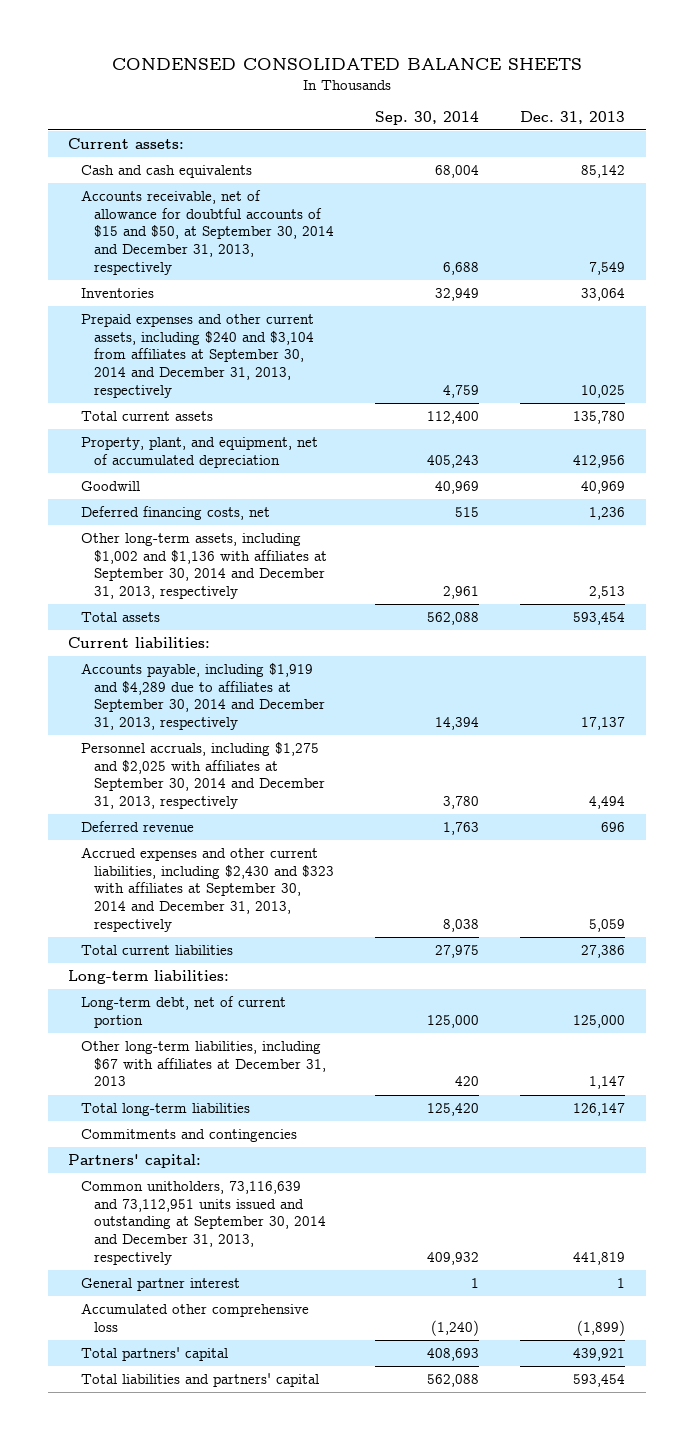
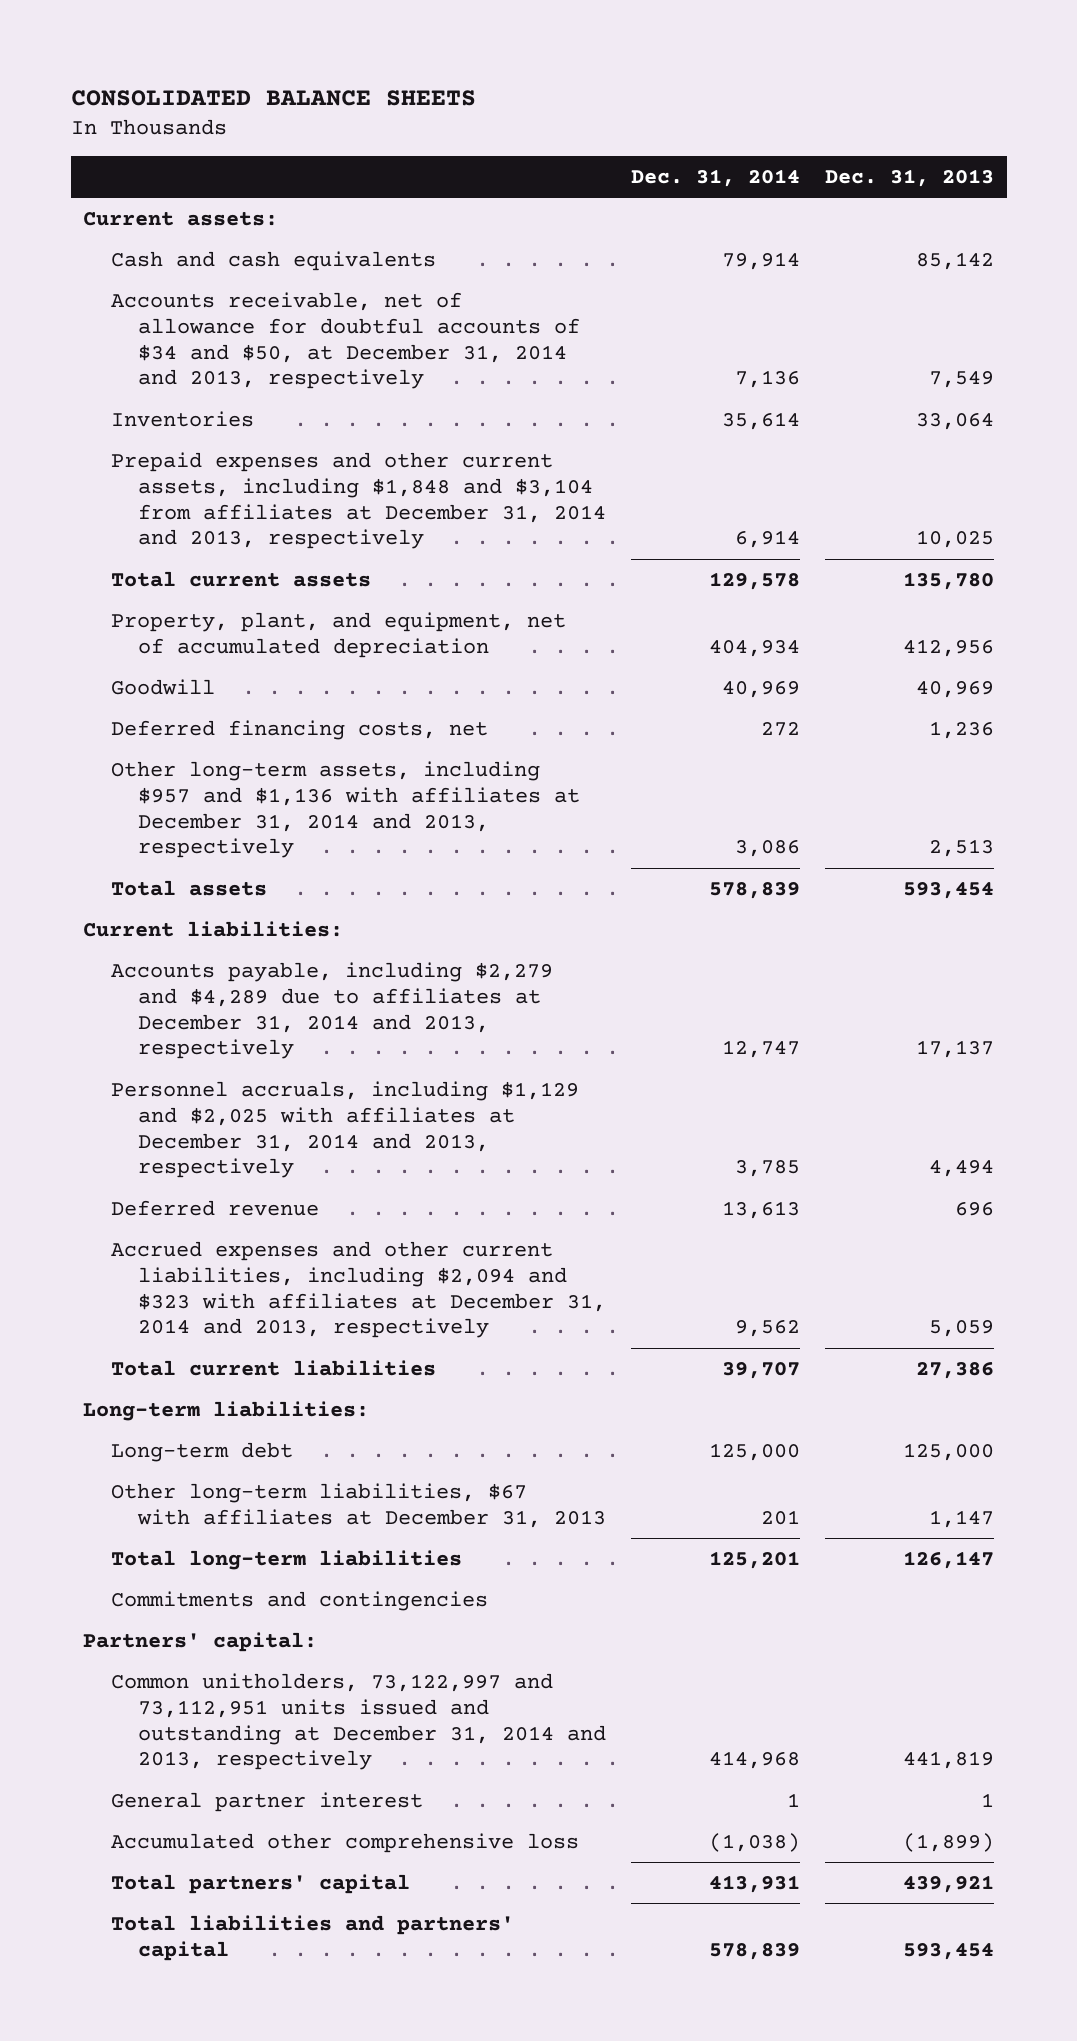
[111,58,582,71] CONDENSED CONSOLIDATED BALANCE SHEETS -> [70,89,476,106] CONSOLIDATED BALANCE SHEETS
[374,110,479,125] Sep. 30, 2014 -> none
none -> [631,169,801,188] Dec. 31, 2014
[81,189,334,275] Accounts receivable, net of allowance for doubtful accounts of $15 and $50, at September 30, 2014 and December 31, 2013, respectively -> [110,291,581,390] Accounts receivable, net of allowance for doubtful accounts of $34 and $50, at December 31, 2014 and 2013, respectively
[81,313,315,398] Prepaid expenses and other current assets, including $240 and $3,104 from affiliates at September 30, 2014 and December 31, 2013, respectively -> [110,451,607,550] Prepaid expenses and other current assets, including $1,848 and $3,104 from affiliates at December 31, 2014 and 2013, respectively
[81,532,327,600] Other long-term assets, including $1,002 and $1,136 with affiliates at September 30, 2014 and December 31, 2013, respectively -> [110,760,581,859] Other long-term assets, including $957 and $1,136 with affiliates at December 31, 2014 and 2013, respectively
[81,662,325,731] Accounts payable, including $1,919 and $4,289 due to affiliates at September 30, 2014 and December 31, 2013, respectively -> [110,961,553,1060] Accounts payable, including $2,279 and $4,289 due to affiliates at December 31, 2014 and 2013, respectively
[81,741,325,810] Personnel accruals, including $1,275 and $2,025 with affiliates at September 30, 2014 and December 31, 2013, respectively -> [110,1080,579,1179] Personnel accruals, including $1,129 and $2,025 with affiliates at December 31, 2014 and 2013, respectively
[81,846,334,932] Accrued expenses and other current liabilities, including $2,430 and $323 with affiliates at September 30, 2014 and December 31, 2013, respectively -> [110,1240,607,1339] Accrued expenses and other current liabilities, including $2,094 and $323 with affiliates at December 31, 2014 and 2013, respectively
[81,995,287,1028] Long-term debt, net of current portion -> [110,1441,293,1462] Long-term debt
[81,1040,326,1087] Other long-term liabilities, including $67 with affiliates at December 31, 2013 -> [110,1482,607,1528] Other long-term liabilities, $67 with affiliates at December 31, 2013
[81,1180,326,1265] Common unitholders, 73,116,639 and 73,112,951 units issued and outstanding at September 30, 2014 and December 31, 2013, respectively -> [110,1672,607,1771] Common unitholders, 73,122,997 and 73,112,951 units issued and outstanding at December 31, 2014 and 2013, respectively

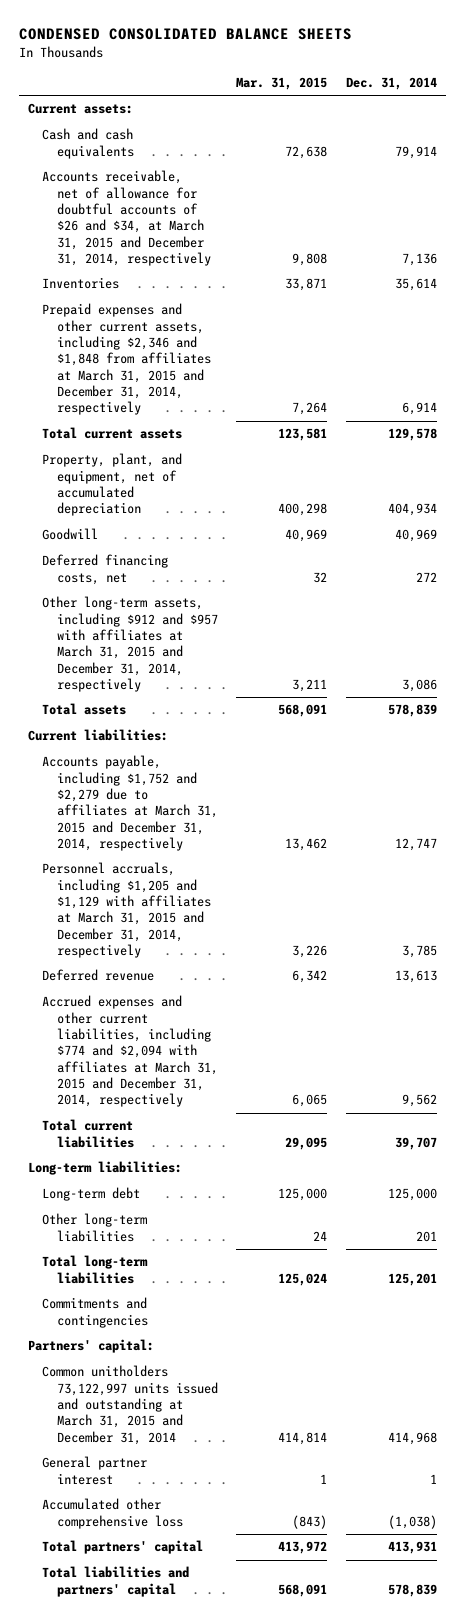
[70,89,476,106] CONSOLIDATED BALANCE SHEETS -> [18,27,352,40] CONDENSED CONSOLIDATED BALANCE SHEETS
[825,169,995,188] Dec. 31, 2013 -> none
none -> [236,76,328,90] Mar. 31, 2015
[110,291,581,390] Accounts receivable, net of allowance for doubtful accounts of $34 and $50, at December 31, 2014 and 2013, respectively -> [42,170,211,267] Accounts receivable, net of allowance for doubtful accounts of $26 and $34, at March 31, 2015 and December 31, 2014, respectively
[110,451,607,550] Prepaid expenses and other current assets, including $1,848 and $3,104 from affiliates at December 31, 2014 and 2013, respectively -> [42,303,211,416] Prepaid expenses and other current assets, including $2,346 and $1,848 from affiliates at March 31, 2015 and December 31, 2014, respectively
[110,760,581,859] Other long-term assets, including $957 and $1,136 with affiliates at December 31, 2014 and 2013, respectively -> [42,596,218,693] Other long-term assets, including $912 and $957 with affiliates at March 31, 2015 and December 31, 2014, respectively
[110,961,553,1060] Accounts payable, including $2,279 and $4,289 due to affiliates at December 31, 2014 and 2013, respectively -> [42,755,218,852] Accounts payable, including $1,752 and $2,279 due to affiliates at March 31, 2015 and December 31, 2014, respectively
[110,1080,579,1179] Personnel accruals, including $1,129 and $2,025 with affiliates at December 31, 2014 and 2013, respectively -> [42,862,211,959] Personnel accruals, including $1,205 and $1,129 with affiliates at March 31, 2015 and December 31, 2014, respectively
[110,1240,607,1339] Accrued expenses and other current liabilities, including $2,094 and $323 with affiliates at December 31, 2014 and 2013, respectively -> [42,995,218,1108] Accrued expenses and other current liabilities, including $774 and $2,094 with affiliates at March 31, 2015 and December 31, 2014, respectively
[110,1482,607,1528] Other long-term liabilities, $67 with affiliates at December 31, 2013 -> [42,1213,148,1242] Other long-term liabilities
[110,1672,607,1771] Common unitholders, 73,122,997 and 73,112,951 units issued and outstanding at December 31, 2014 and 2013, respectively -> [42,1365,218,1445] Common unitholders 73,122,997 units issued and outstanding at March 31, 2015 and December 31, 2014

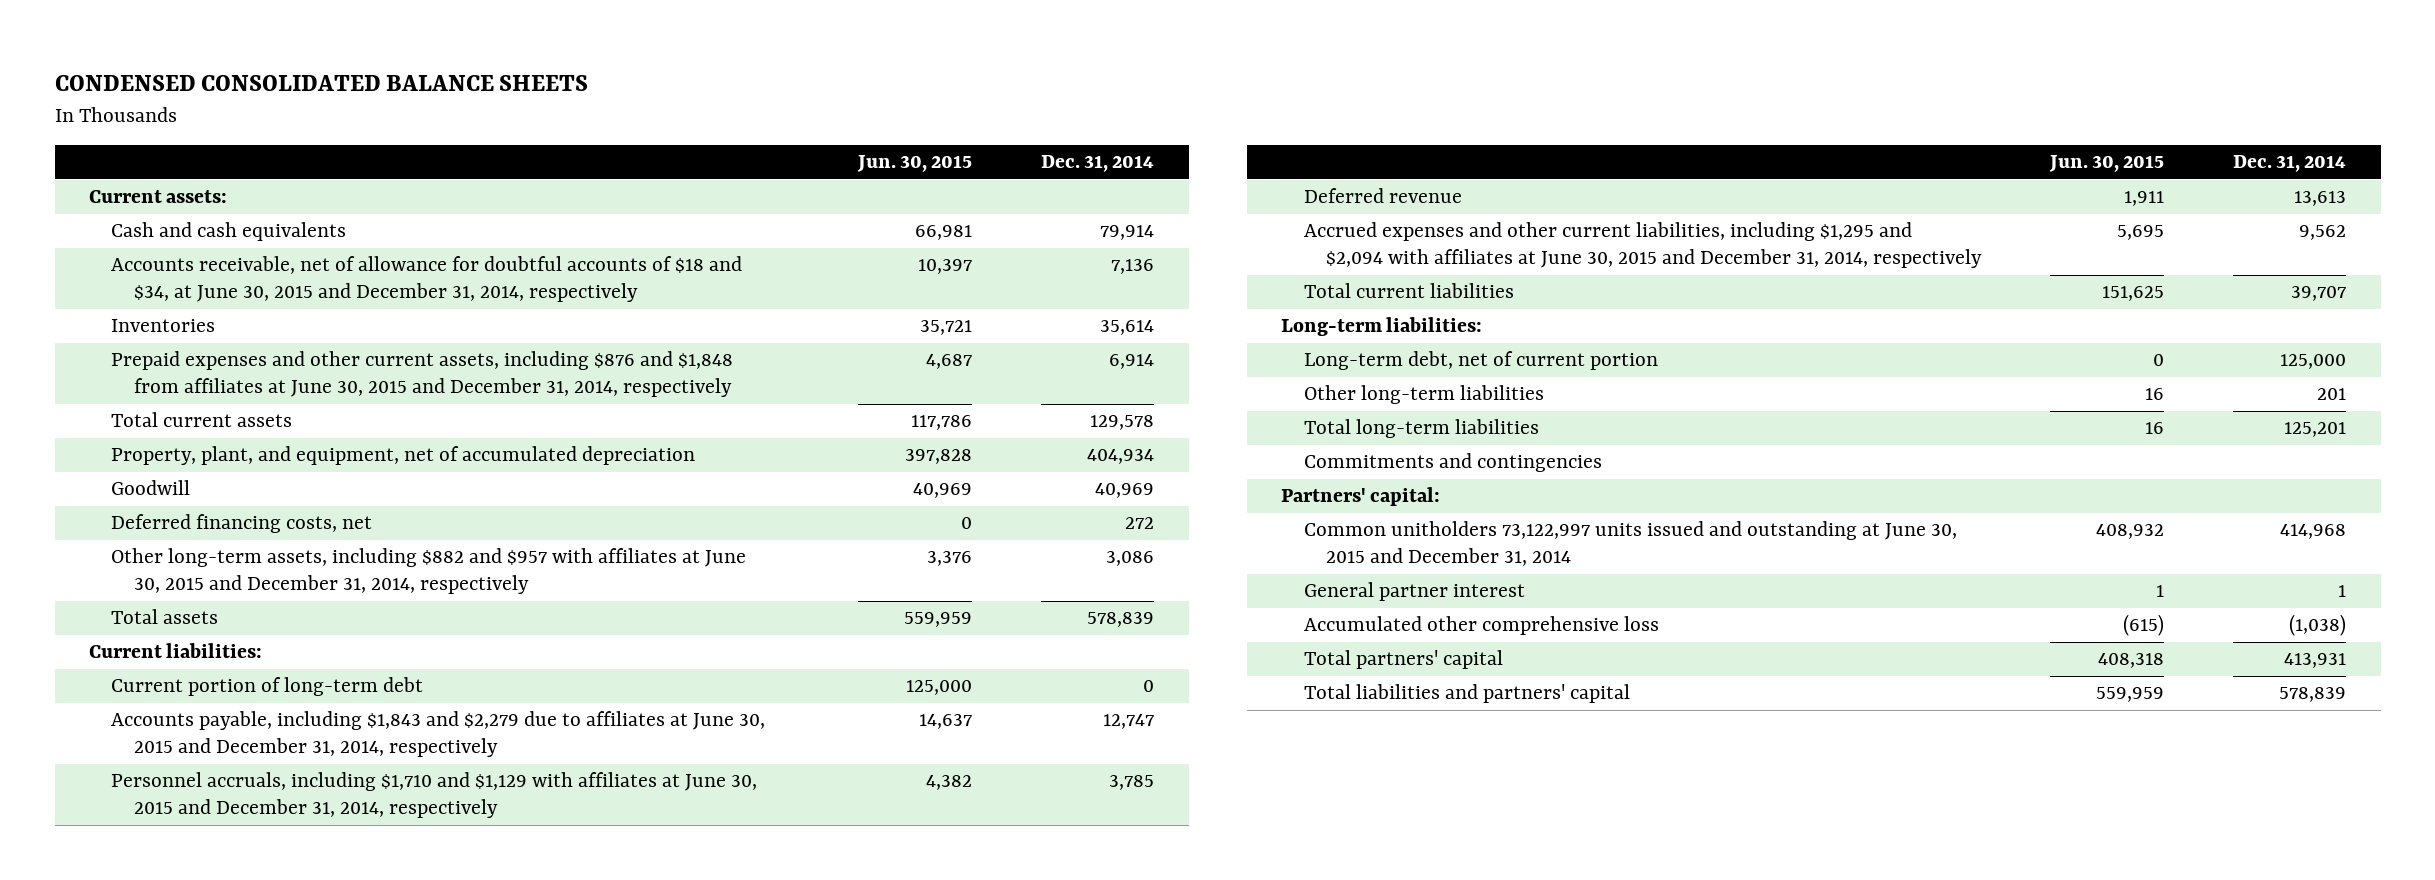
[236,76,328,90] Mar. 31, 2015 -> none
none -> [857,155,973,173] Jun. 30, 2015
[42,170,211,267] Accounts receivable, net of allowance for doubtful accounts of $26 and $34, at March 31, 2015 and December 31, 2014, respectively -> [111,256,743,303] Accounts receivable, net of allowance for doubtful accounts of $18 and $34, at June 30, 2015 and December 31, 2014, respectively
[42,303,211,416] Prepaid expenses and other current assets, including $2,346 and $1,848 from affiliates at March 31, 2015 and December 31, 2014, respectively -> [111,351,734,398] Prepaid expenses and other current assets, including $876 and $1,848 from affiliates at June 30, 2015 and December 31, 2014, respectively
[42,596,218,693] Other long-term assets, including $912 and $957 with affiliates at March 31, 2015 and December 31, 2014, respectively -> [111,548,747,595] Other long-term assets, including $882 and $957 with affiliates at June 30, 2015 and December 31, 2014, respectively
none -> [111,677,424,697] Current portion of long-term debt
[42,755,218,852] Accounts payable, including $1,752 and $2,279 due to affiliates at March 31, 2015 and December 31, 2014, respectively -> [111,711,766,758] Accounts payable, including $1,843 and $2,279 due to affiliates at June 30, 2015 and December 31, 2014, respectively
[42,862,211,959] Personnel accruals, including $1,205 and $1,129 with affiliates at March 31, 2015 and December 31, 2014, respectively -> [111,772,758,819] Personnel accruals, including $1,710 and $1,129 with affiliates at June 30, 2015 and December 31, 2014, respectively
[42,995,218,1108] Accrued expenses and other current liabilities, including $774 and $2,094 with affiliates at March 31, 2015 and December 31, 2014, respectively -> [1303,222,1983,269] Accrued expenses and other current liabilities, including $1,295 and $2,094 with affiliates at June 30, 2015 and December 31, 2014, respectively
[42,1187,141,1202] Long-term debt -> [1303,351,1658,371] Long-term debt, net of current portion
[42,1365,218,1445] Common unitholders 73,122,997 units issued and outstanding at March 31, 2015 and December 31, 2014 -> [1303,521,1957,567] Common unitholders 73,122,997 units issued and outstanding at June 30, 2015 and December 31, 2014

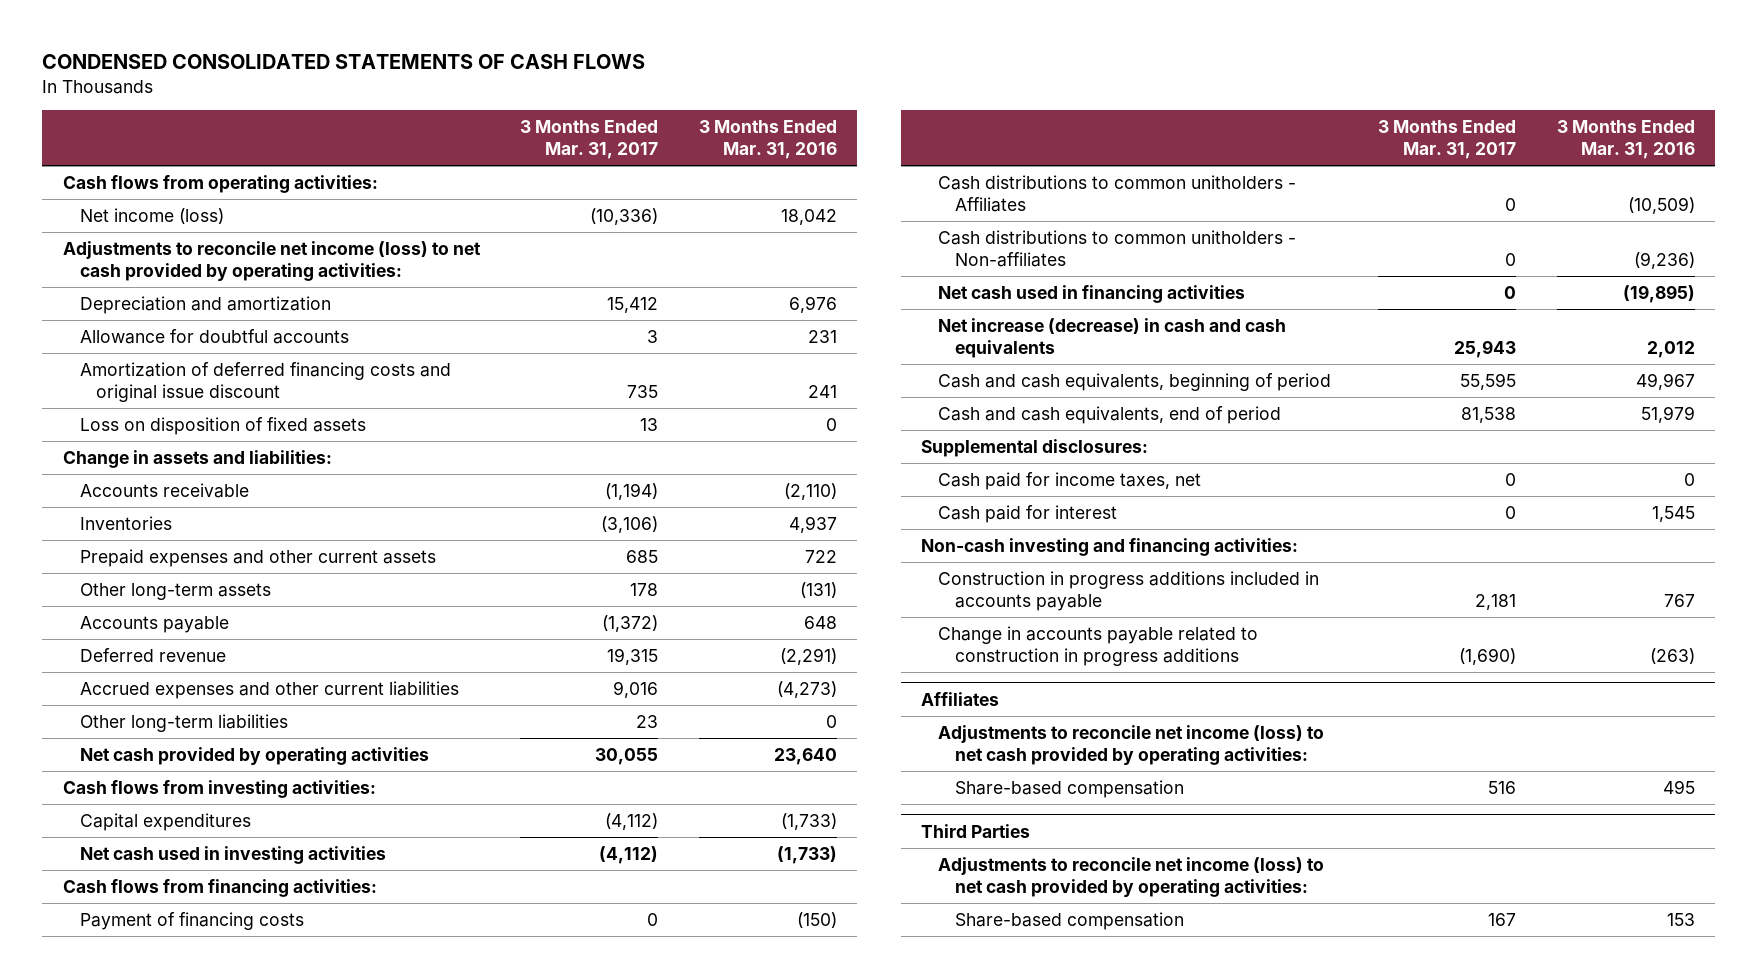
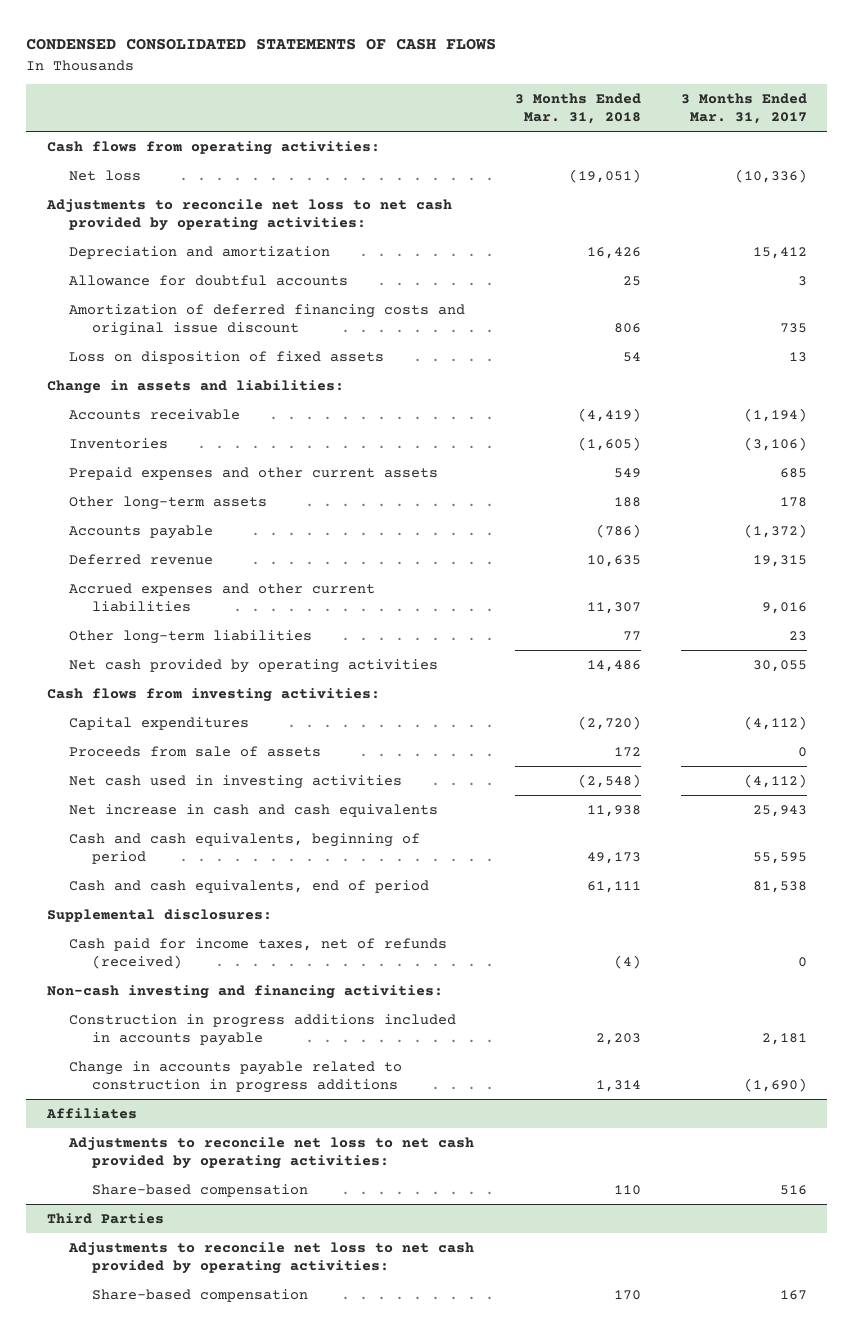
[698,120,837,159] 3 Months Ended Mar. 31, 2016 -> none
none -> [514,93,641,125] 3 Months Ended Mar. 31, 2018
[79,208,224,225] Net income (loss) -> [69,170,142,182] Net loss
[62,241,481,281] Adjustments to reconcile net income (loss) to net cash provided by operating activities: -> [45,199,452,231] Adjustments to reconcile net loss to net cash provided by operating activities:
none -> [69,746,322,758] Proceeds from sale of assets
[62,879,377,898] Cash flows from financing activities: -> none
[79,912,304,931] Payment of financing costs -> none
[937,175,1296,212] Cash distributions to common unitholders - Affiliates -> none
[937,230,1296,267] Cash distributions to common unitholders - Non-affiliates -> none
[937,285,1245,304] Net cash used in financing activities -> none
[937,318,1286,358] Net increase (decrease) in cash and cash equivalents -> [69,804,439,818] Net increase in cash and cash equivalents
[937,505,1117,524] Cash paid for interest -> none
[937,472,1201,491] Cash paid for income taxes, net -> [69,938,448,969] Cash paid for income taxes, net of refunds (received)
[937,725,1324,765] Adjustments to reconcile net income (loss) to net cash provided by operating activities: -> [68,1137,475,1169] Adjustments to reconcile net loss to net cash provided by operating activities:
[937,857,1324,897] Adjustments to reconcile net income (loss) to net cash provided by operating activities: -> [68,1242,475,1274] Adjustments to reconcile net loss to net cash provided by operating activities:

